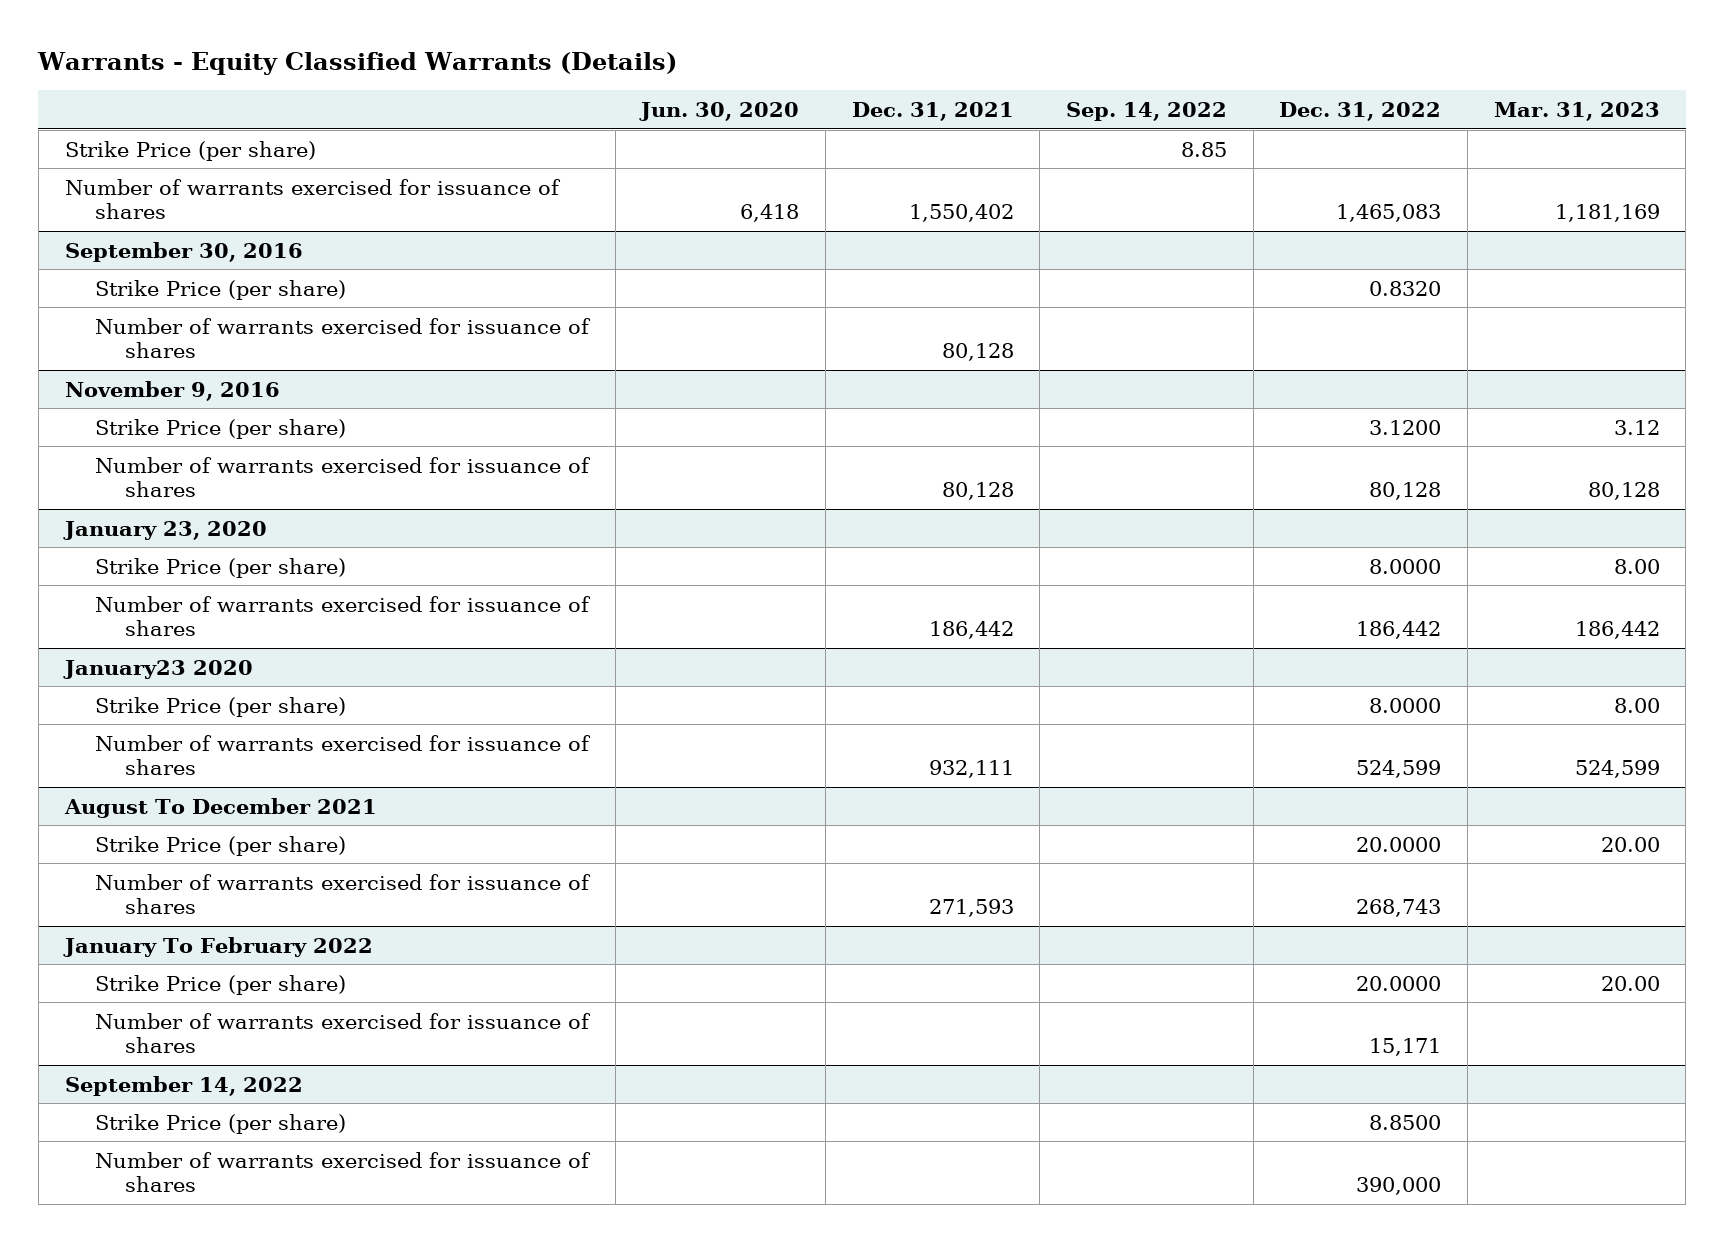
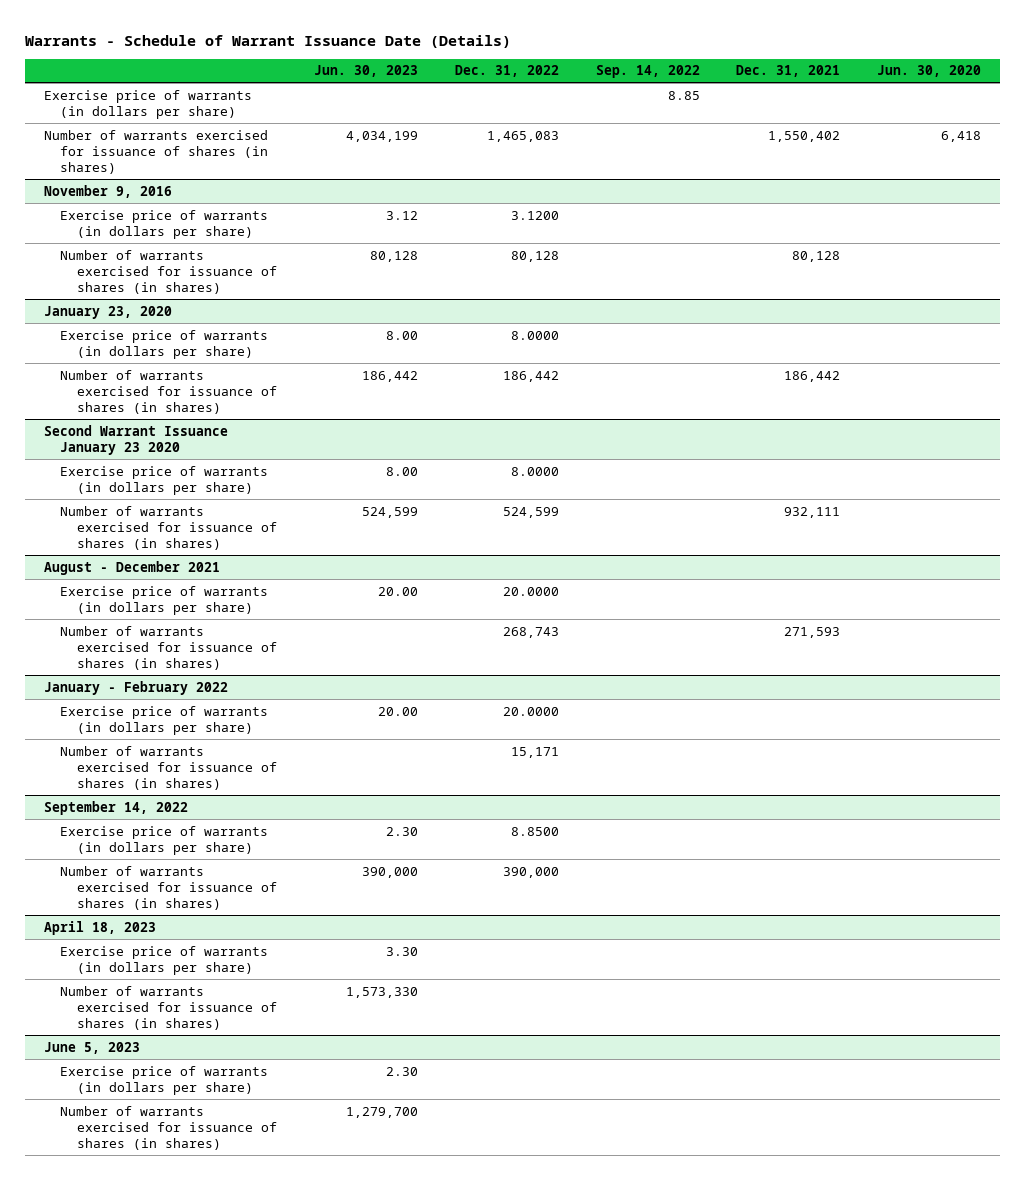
[37,51,678,75] Warrants - Equity Classified Warrants (Details) -> [25,34,512,48] Warrants - Schedule of Warrant Issuance Date (Details)
[1493,101,1660,121] Mar. 31, 2023 -> none
none -> [313,65,418,78] Jun. 30, 2023
[64,241,303,262] September 30, 2016 -> none
[94,279,346,300] Strike Price (per share) -> none
[94,317,591,358] Number of warrants exercised for issuance of shares -> none
[64,140,316,161] Strike Price (per share) -> [43,89,252,119] Exercise price of warrants (in dollars per share)
[64,178,561,219] Number of warrants exercised for issuance of shares -> [43,129,269,175] Number of warrants exercised for issuance of shares (in shares)
[94,418,346,439] Strike Price (per share) -> [60,209,269,239] Exercise price of warrants (in dollars per share)
[94,456,591,497] Number of warrants exercised for issuance of shares -> [60,249,277,295] Number of warrants exercised for issuance of shares (in shares)
[94,557,346,578] Strike Price (per share) -> [60,329,269,359] Exercise price of warrants (in dollars per share)
[94,595,591,636] Number of warrants exercised for issuance of shares -> [60,369,277,415] Number of warrants exercised for issuance of shares (in shares)
[62,659,253,679] January23 2020 -> [43,424,228,455] Second Warrant Issuance January 23 2020
[94,696,346,717] Strike Price (per share) -> [60,465,269,495] Exercise price of warrants (in dollars per share)
[94,734,591,775] Number of warrants exercised for issuance of shares -> [60,505,277,551] Number of warrants exercised for issuance of shares (in shares)
[63,797,377,818] August To December 2021 -> [43,560,220,575] August - December 2021
[94,835,346,856] Strike Price (per share) -> [60,585,269,615] Exercise price of warrants (in dollars per share)
[94,873,591,914] Number of warrants exercised for issuance of shares -> [60,625,277,671] Number of warrants exercised for issuance of shares (in shares)
[62,936,373,957] January To February 2022 -> [43,680,228,695] January - February 2022
[94,974,346,995] Strike Price (per share) -> [60,705,269,735] Exercise price of warrants (in dollars per share)
[94,1012,591,1053] Number of warrants exercised for issuance of shares -> [60,745,277,791] Number of warrants exercised for issuance of shares (in shares)
[94,1113,346,1134] Strike Price (per share) -> [60,825,269,855] Exercise price of warrants (in dollars per share)
[94,1151,591,1192] Number of warrants exercised for issuance of shares -> [60,865,277,911] Number of warrants exercised for issuance of shares (in shares)
none -> [43,920,156,935] April 18, 2023
none -> [60,945,269,975] Exercise price of warrants (in dollars per share)
none -> [60,985,277,1031] Number of warrants exercised for issuance of shares (in shares)
none -> [43,1041,140,1054] June 5, 2023
none -> [60,1065,269,1095] Exercise price of warrants (in dollars per share)
none -> [60,1105,277,1151] Number of warrants exercised for issuance of shares (in shares)

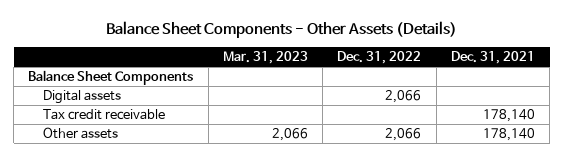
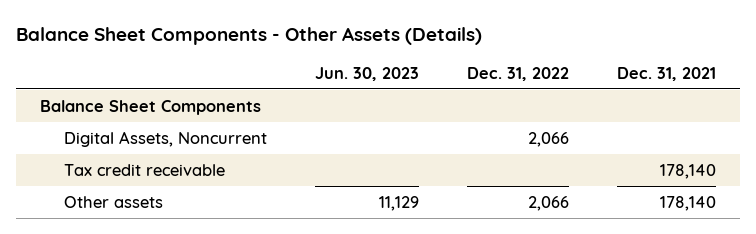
[222,51,308,65] Mar. 31, 2023 -> none
none -> [314,66,419,81] Jun. 30, 2023
[42,90,121,105] Digital assets -> [63,130,267,147] Digital Assets, Noncurrent

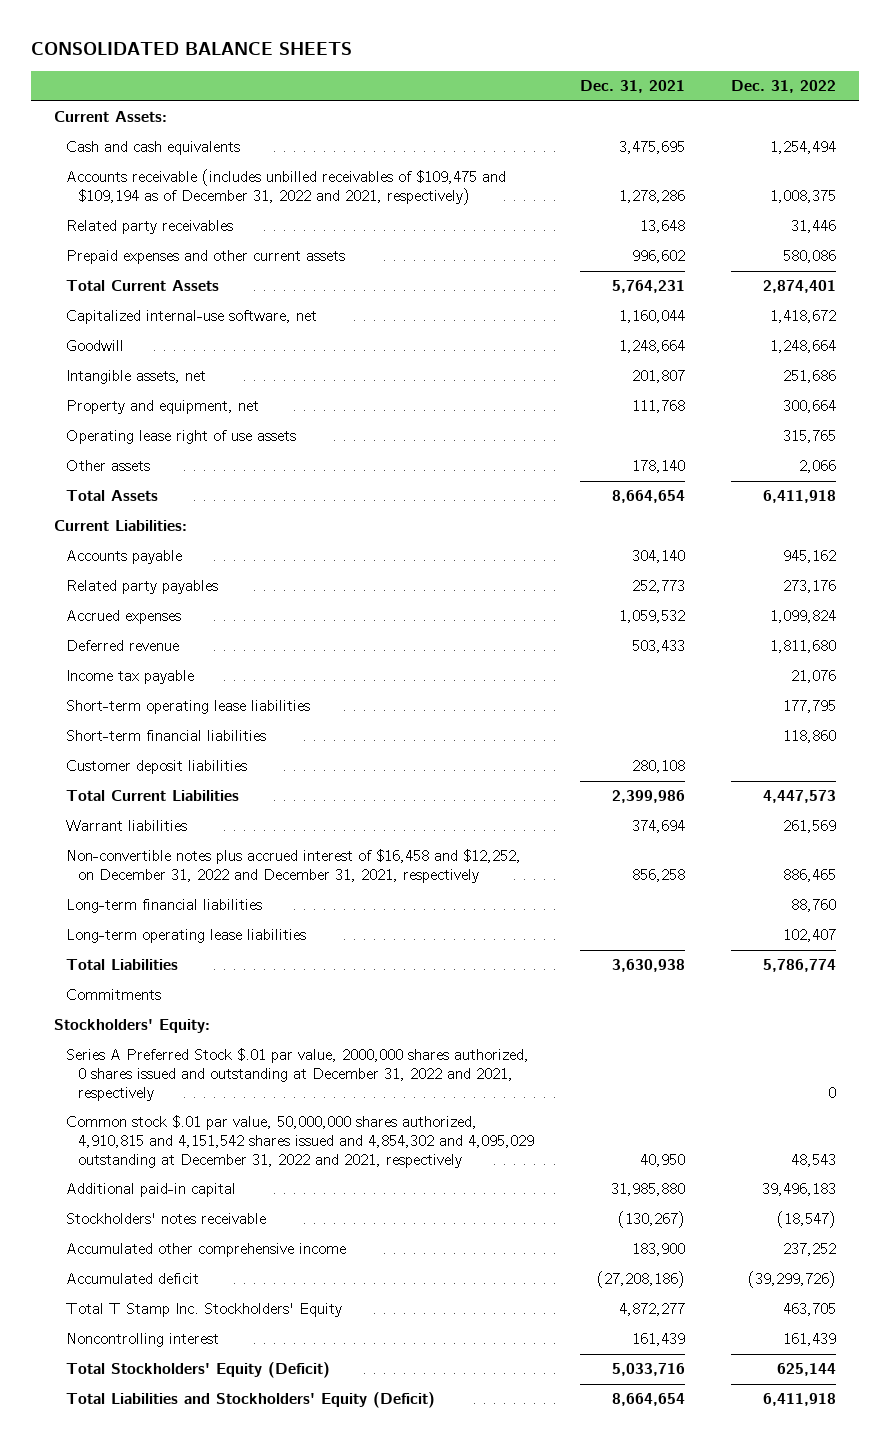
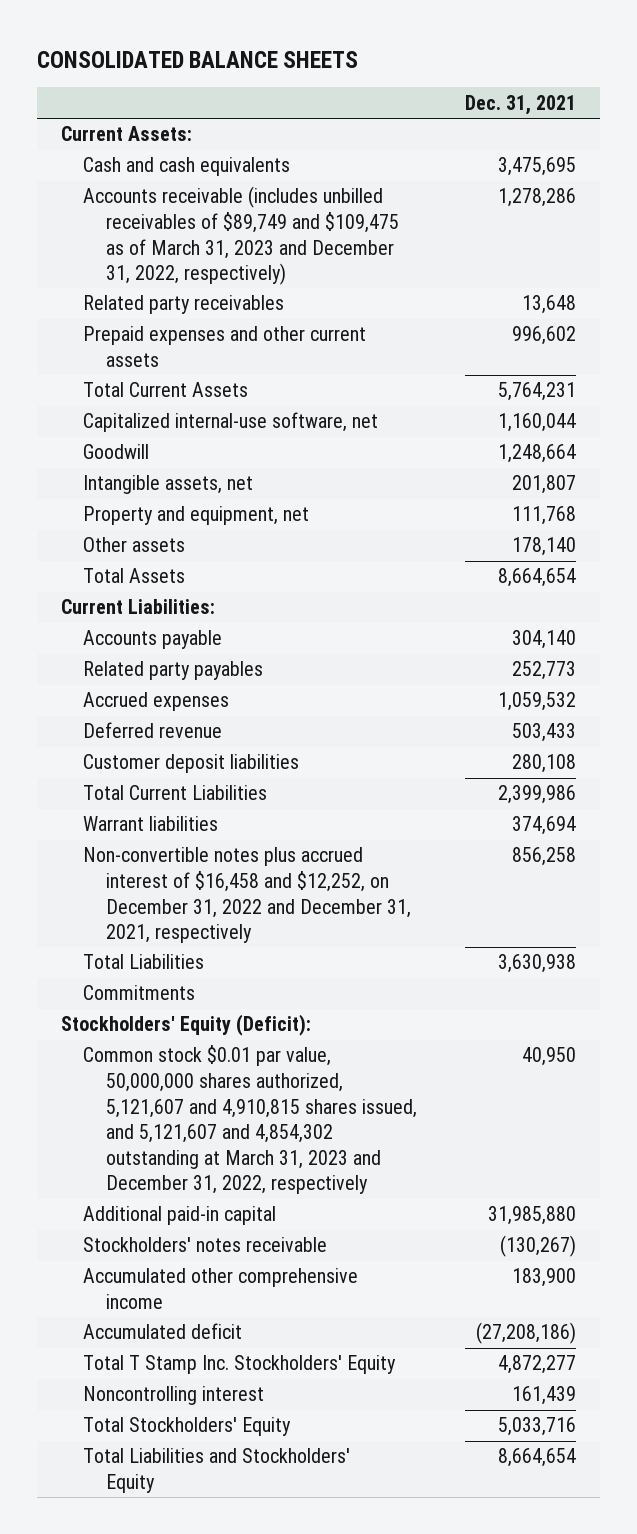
[730,79,836,93] Dec. 31, 2022 -> none
[66,169,507,205] Accounts receivable (includes unbilled receivables of $109,475 and $109,194 as of December 31, 2022 and 2021, respectively) -> [83,186,399,286] Accounts receivable (includes unbilled receivables of $89,749 and $109,475 as of March 31, 2023 and December 31, 2022, respectively)
[66,430,297,445] Operating lease right of use assets -> none
[66,670,195,685] Income tax payable -> none
[66,700,311,715] Short-term operating lease liabilities -> none
[66,730,267,742] Short-term financial liabilities -> none
[66,899,263,914] Long-term financial liabilities -> none
[66,929,307,944] Long-term operating lease liabilities -> none
[66,1048,530,1101] Series A Preferred Stock $.01 par value, 2000,000 shares authorized, 0 shares issued and outstanding at December 31, 2022 and 2021, respectively -> none
[54,1019,211,1034] Stockholders' Equity: -> [60,1014,311,1037] Stockholders' Equity (Deficit):
[66,1115,535,1168] Common stock $.01 par value, 50,000,000 shares authorized, 4,910,815 and 4,151,542 shares issued and 4,854,302 and 4,095,029 outstanding at December 31, 2022 and 2021, respectively -> [83,1045,417,1195] Common stock $0.01 par value, 50,000,000 shares authorized, 5,121,607 and 4,910,815 shares issued, and 5,121,607 and 4,854,302 outstanding at March 31, 2023 and December 31, 2022, respectively
[66,1362,331,1379] Total Stockholders' Equity (Deficit) -> [83,1417,292,1437] Total Stockholders' Equity
[66,1392,436,1409] Total Liabilities and Stockholders' Equity (Deficit) -> [83,1448,351,1494] Total Liabilities and Stockholders' Equity

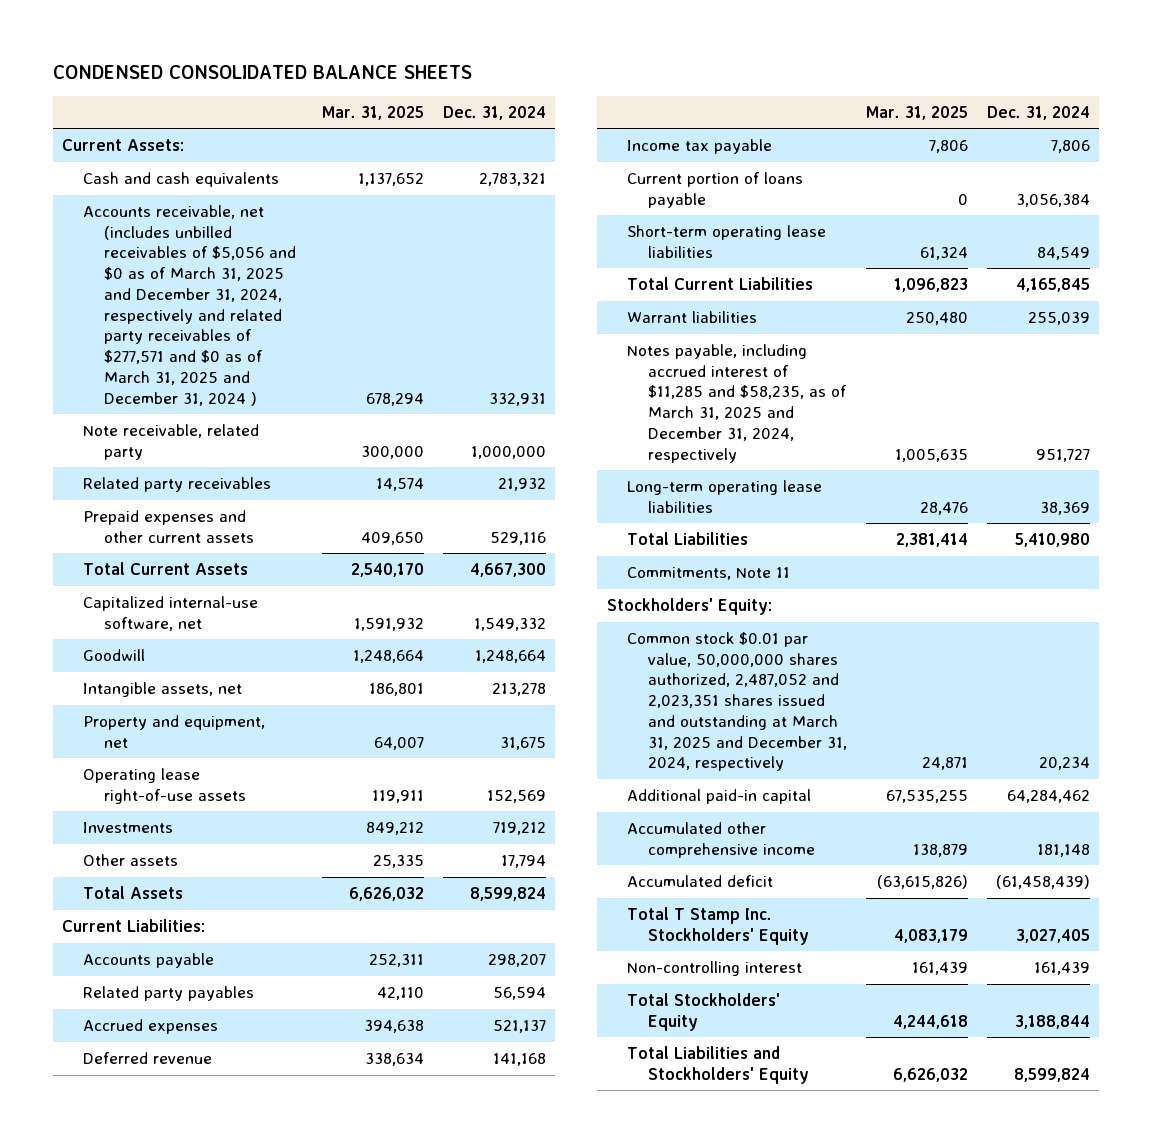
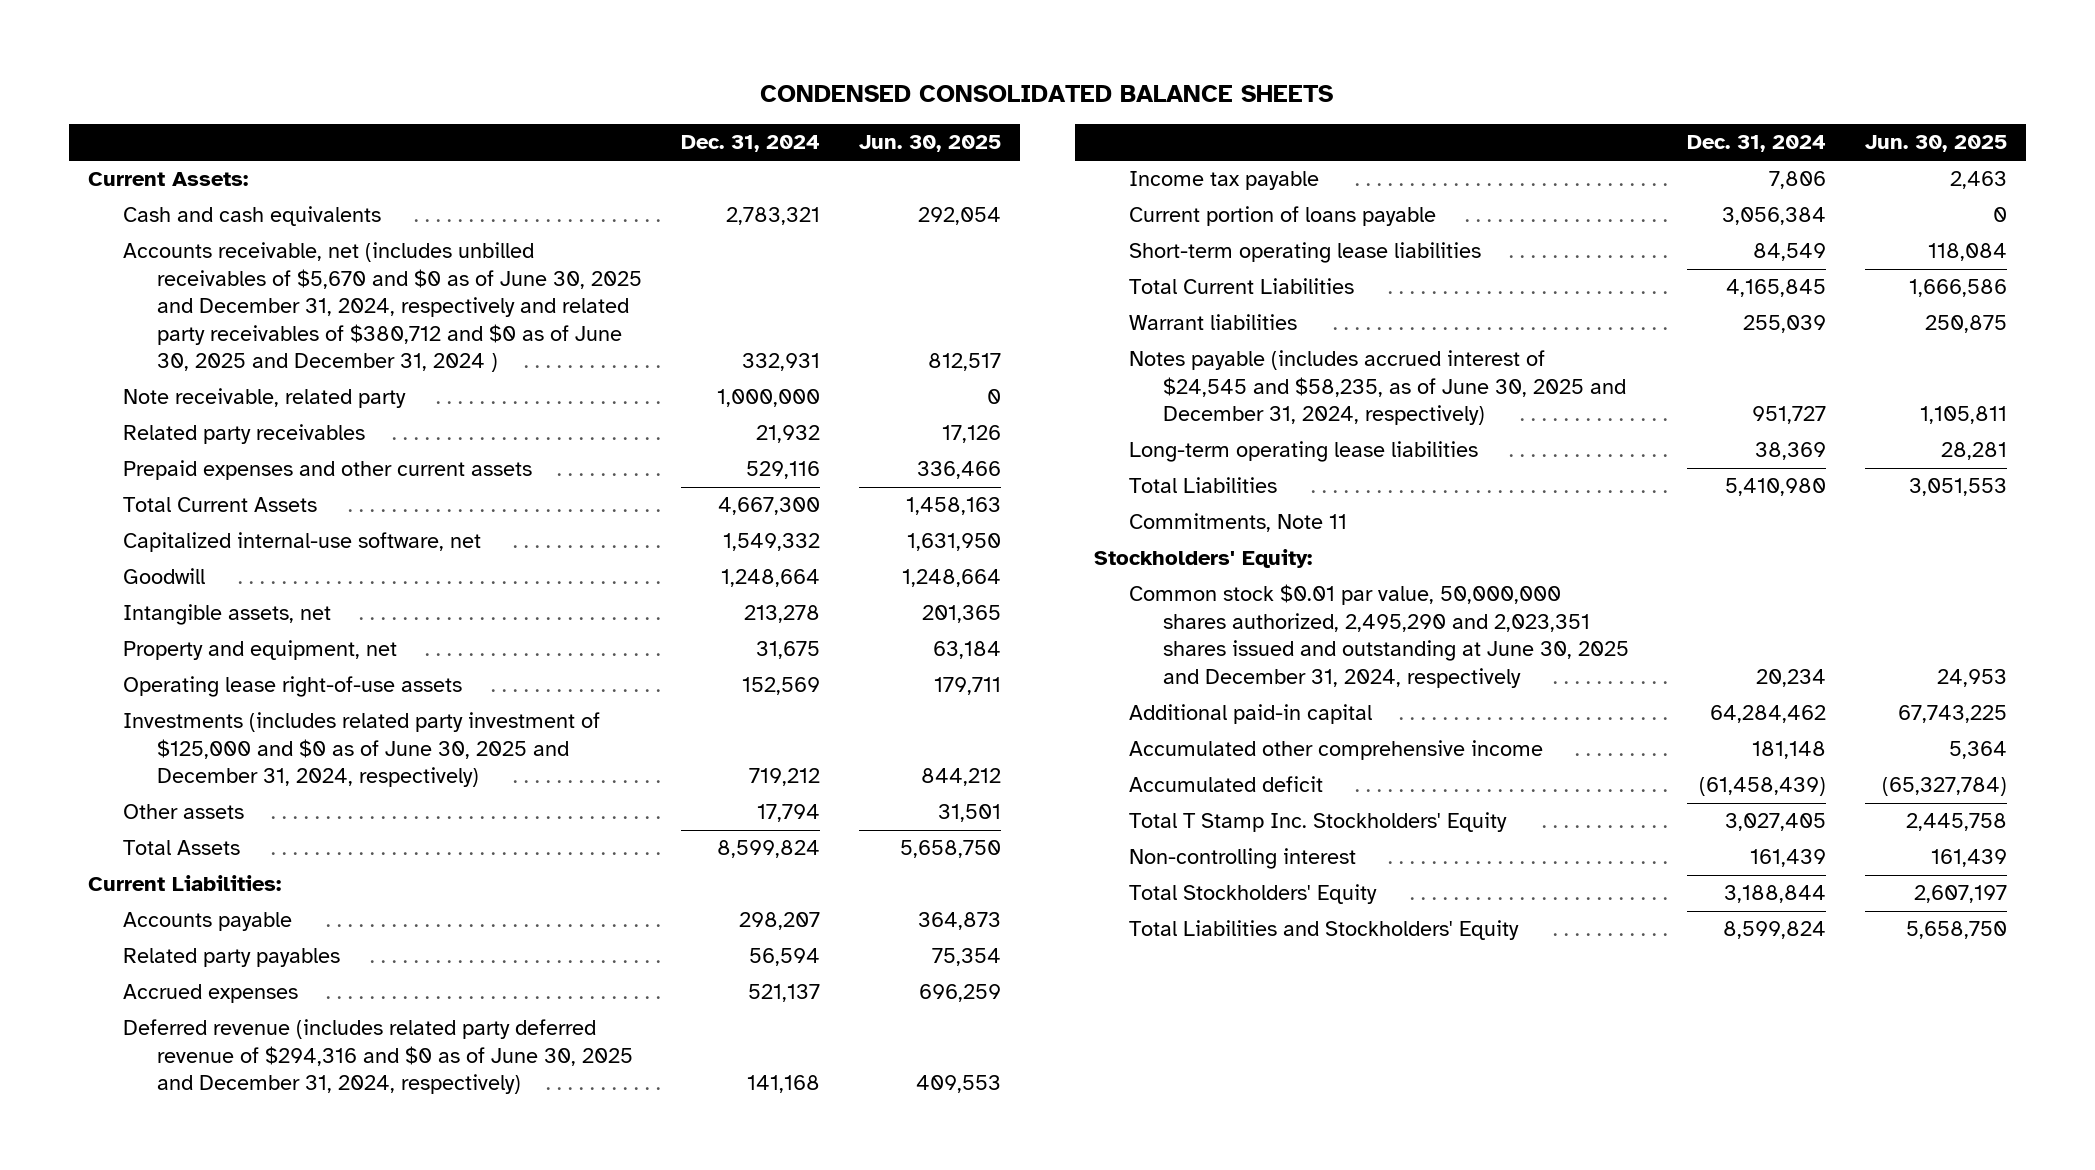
[321,105,424,120] Mar. 31, 2025 -> none
none -> [858,135,1001,153] Jun. 30, 2025
[83,204,296,406] Accounts receivable, net (includes unbilled receivables of $5,056 and $0 as of March 31, 2025 and December 31, 2024, respectively and related party receivables of $277,571 and $0 as of March 31, 2025 and December 31, 2024 ) -> [122,242,643,373] Accounts receivable, net (includes unbilled receivables of $5,670 and $0 as of June 30, 2025 and December 31, 2024, respectively and related party receivables of $380,712 and $0 as of June 30, 2025 and December 31, 2024 )
[83,821,174,833] Investments -> [122,712,600,788] Investments (includes related party investment of $125,000 and $0 as of June 30, 2025 and December 31, 2024, respectively)
[83,1051,213,1064] Deferred revenue -> [122,1019,634,1095] Deferred revenue (includes related party deferred revenue of $294,316 and $0 as of June 30, 2025 and December 31, 2024, respectively)
[627,343,847,463] Notes payable, including accrued interest of $11,285 and $58,235, as of March 31, 2025 and December 31, 2024, respectively -> [1128,350,1627,426] Notes payable (includes accrued interest of $24,545 and $58,235, as of June 30, 2025 and December 31, 2024, respectively)
[627,631,847,772] Common stock $0.01 par value, 50,000,000 shares authorized, 2,487,052 and 2,023,351 shares issued and outstanding at March 31, 2025 and December 31, 2024, respectively -> [1128,584,1630,688] Common stock $0.01 par value, 50,000,000 shares authorized, 2,495,290 and 2,023,351 shares issued and outstanding at June 30, 2025 and December 31, 2024, respectively

